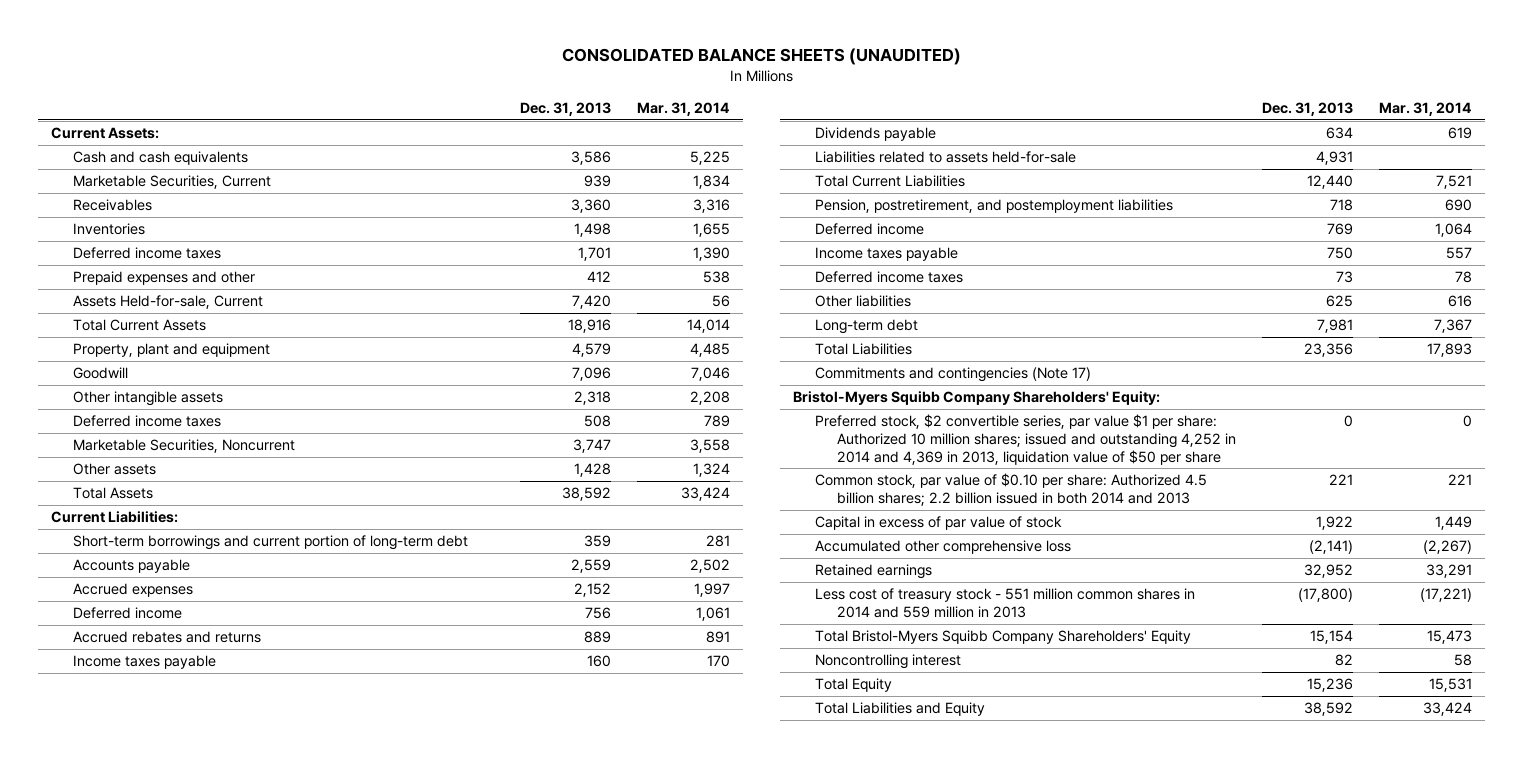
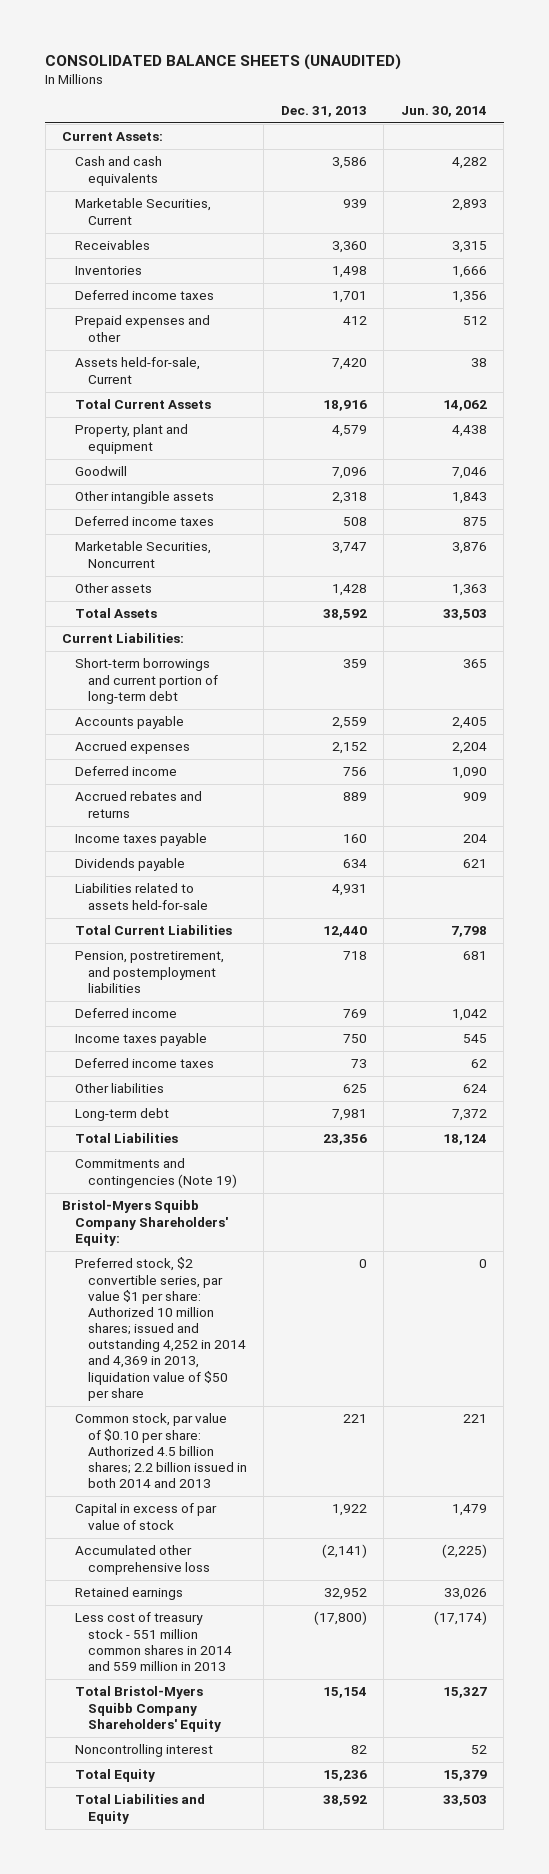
[637,101,731,116] Mar. 31, 2014 -> none
none -> [400,105,487,117] Jun. 30, 2014
[73,295,264,310] Assets Held-for-sale, Current -> [75,357,201,384] Assets held-for-sale, Current
[815,367,1092,383] Commitments and contingencies (Note 17) -> [75,1158,237,1188] Commitments and contingencies (Note 19)

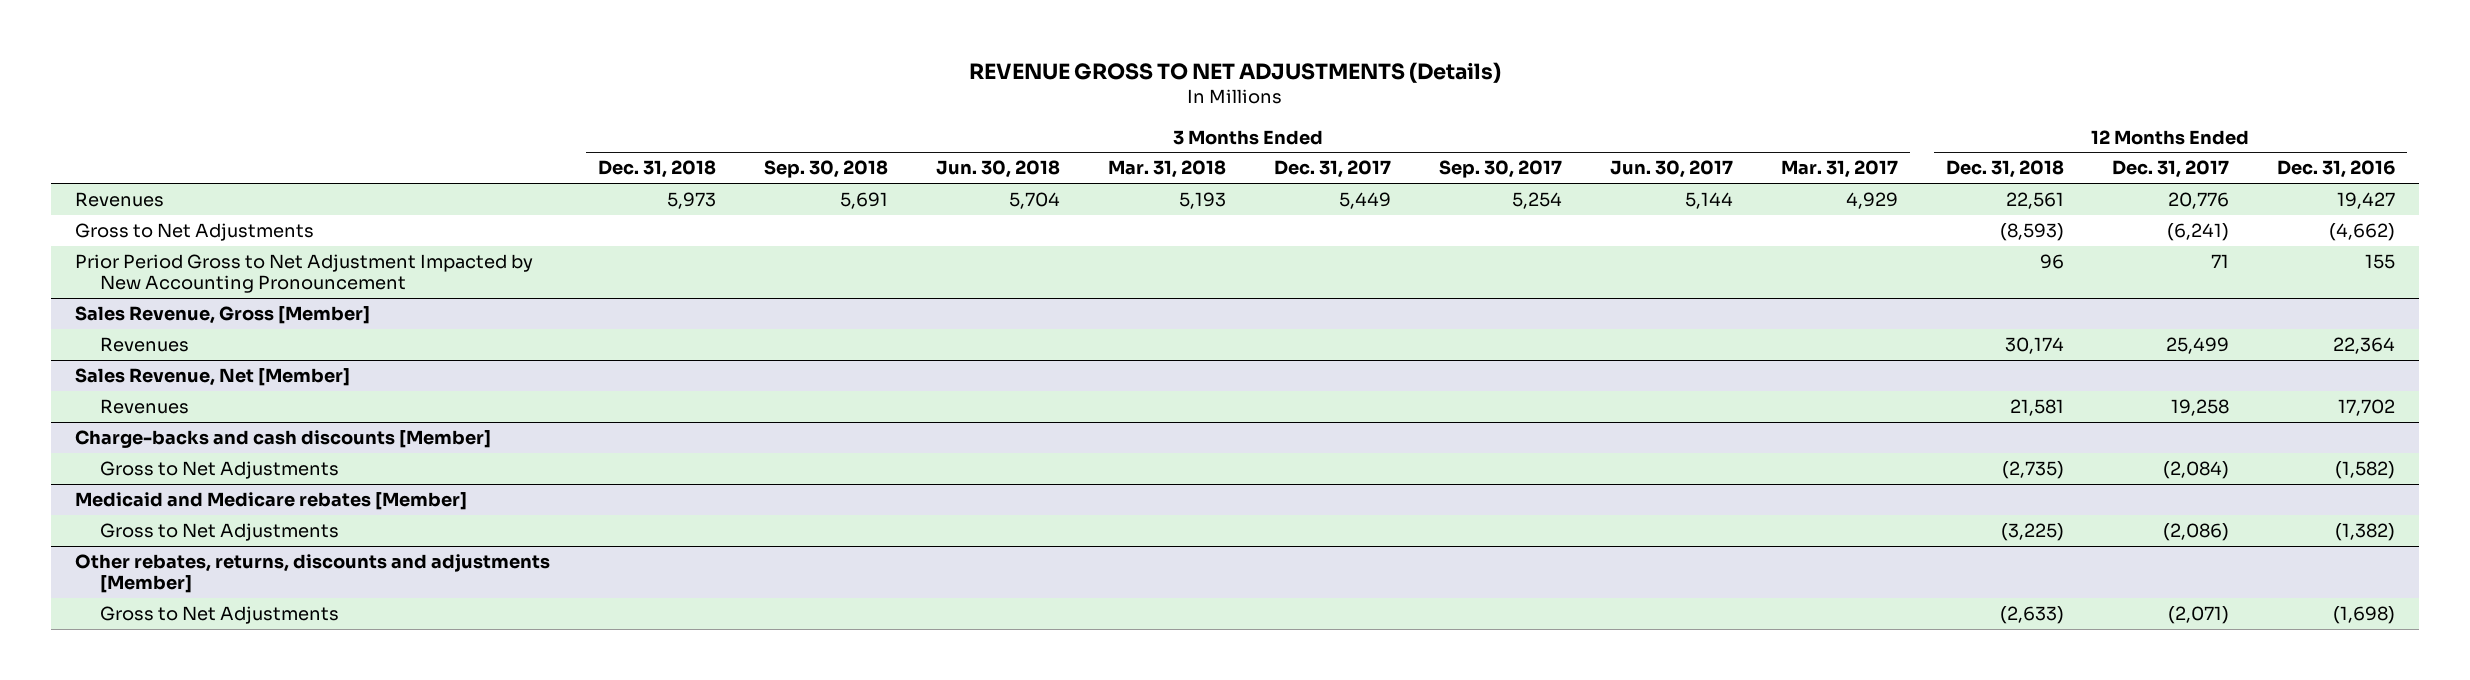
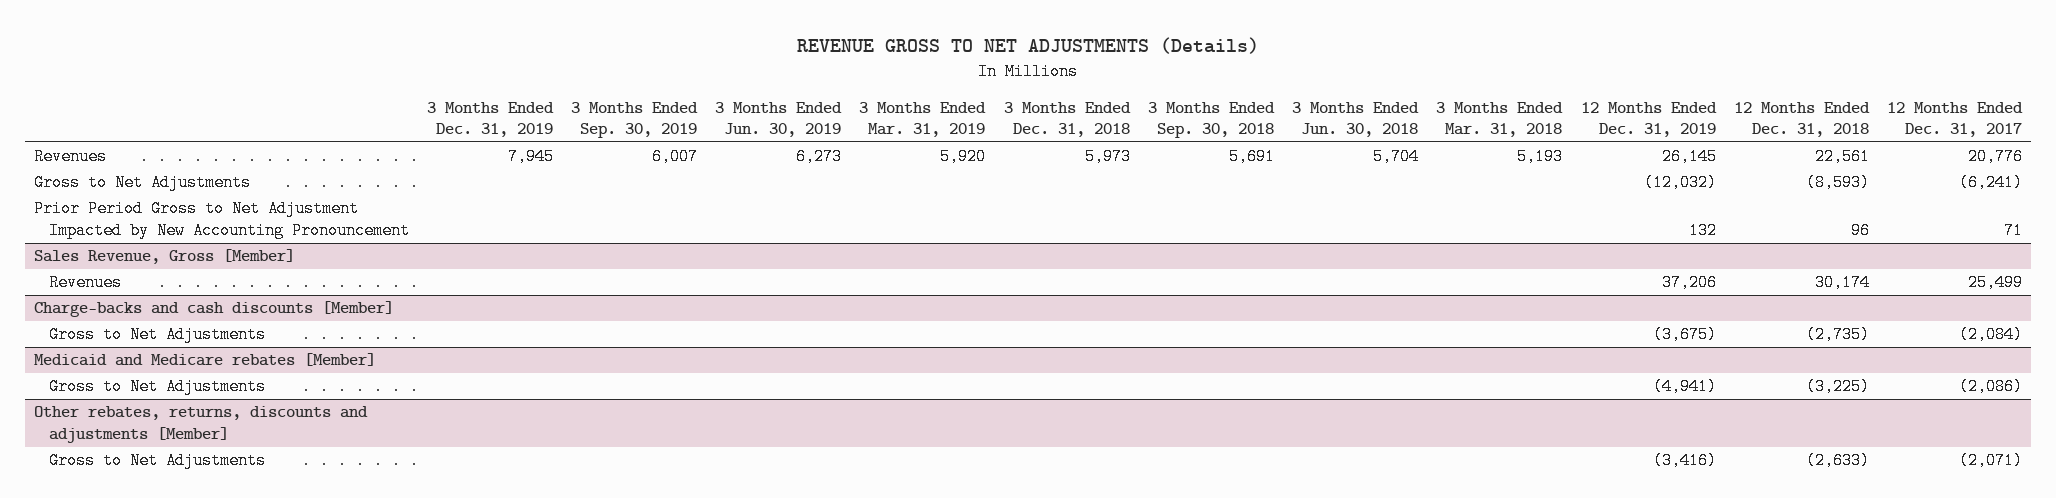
[1273,160,1391,179] Dec. 31, 2017 -> none
[1438,160,1562,179] Sep. 30, 2017 -> none
[1609,160,1733,179] Jun. 30, 2017 -> none
[1780,160,1898,179] Mar. 31, 2017 -> none
[2276,160,2395,179] Dec. 31, 2016 -> none
none -> [426,101,554,138] 3 Months Ended Dec. 31, 2019
none -> [570,101,698,139] 3 Months Ended Sep. 30, 2019
none -> [715,101,843,138] 3 Months Ended Jun. 30, 2019
none -> [859,101,987,138] 3 Months Ended Mar. 31, 2019
none -> [1580,101,1717,138] 12 Months Ended Dec. 31, 2019
[74,368,350,387] Sales Revenue, Net [Member] -> none
[100,399,190,415] Revenues -> none

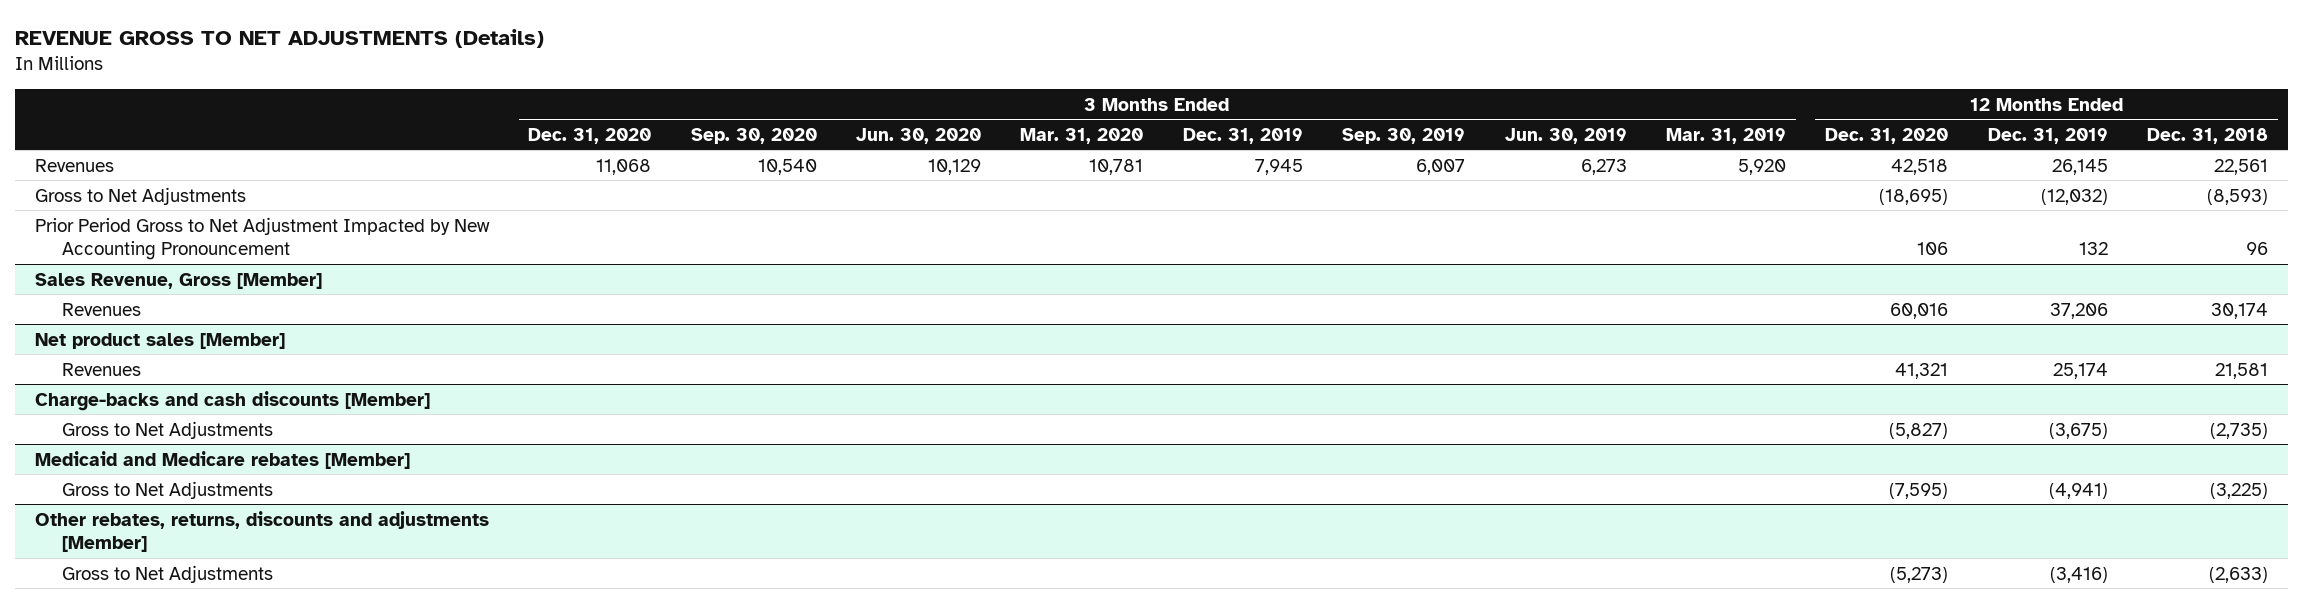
[1003,101,1131,138] 3 Months Ended Dec. 31, 2018 -> none
[1147,101,1275,139] 3 Months Ended Sep. 30, 2018 -> none
[1292,101,1420,138] 3 Months Ended Jun. 30, 2018 -> none
[1436,101,1564,138] 3 Months Ended Mar. 31, 2018 -> none
[1887,101,2024,138] 12 Months Ended Dec. 31, 2017 -> none
none -> [528,127,652,144] Dec. 31, 2020
none -> [690,127,817,144] Sep. 30, 2020
none -> [856,127,982,144] Jun. 30, 2020
none -> [1020,127,1144,144] Mar. 31, 2020
none -> [1825,127,1949,144] Dec. 31, 2020
none -> [35,332,286,349] Net product sales [Member]
none -> [61,362,141,376] Revenues

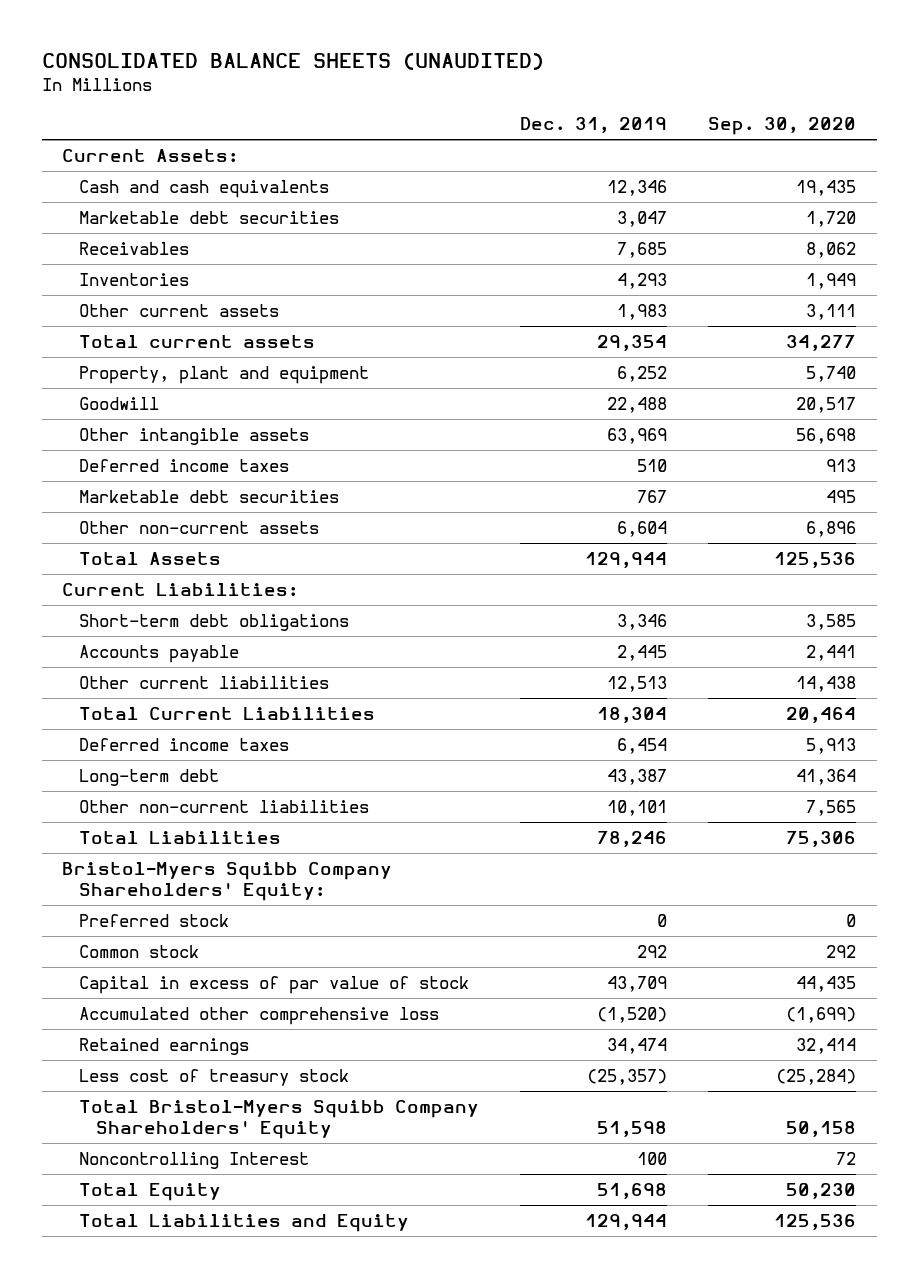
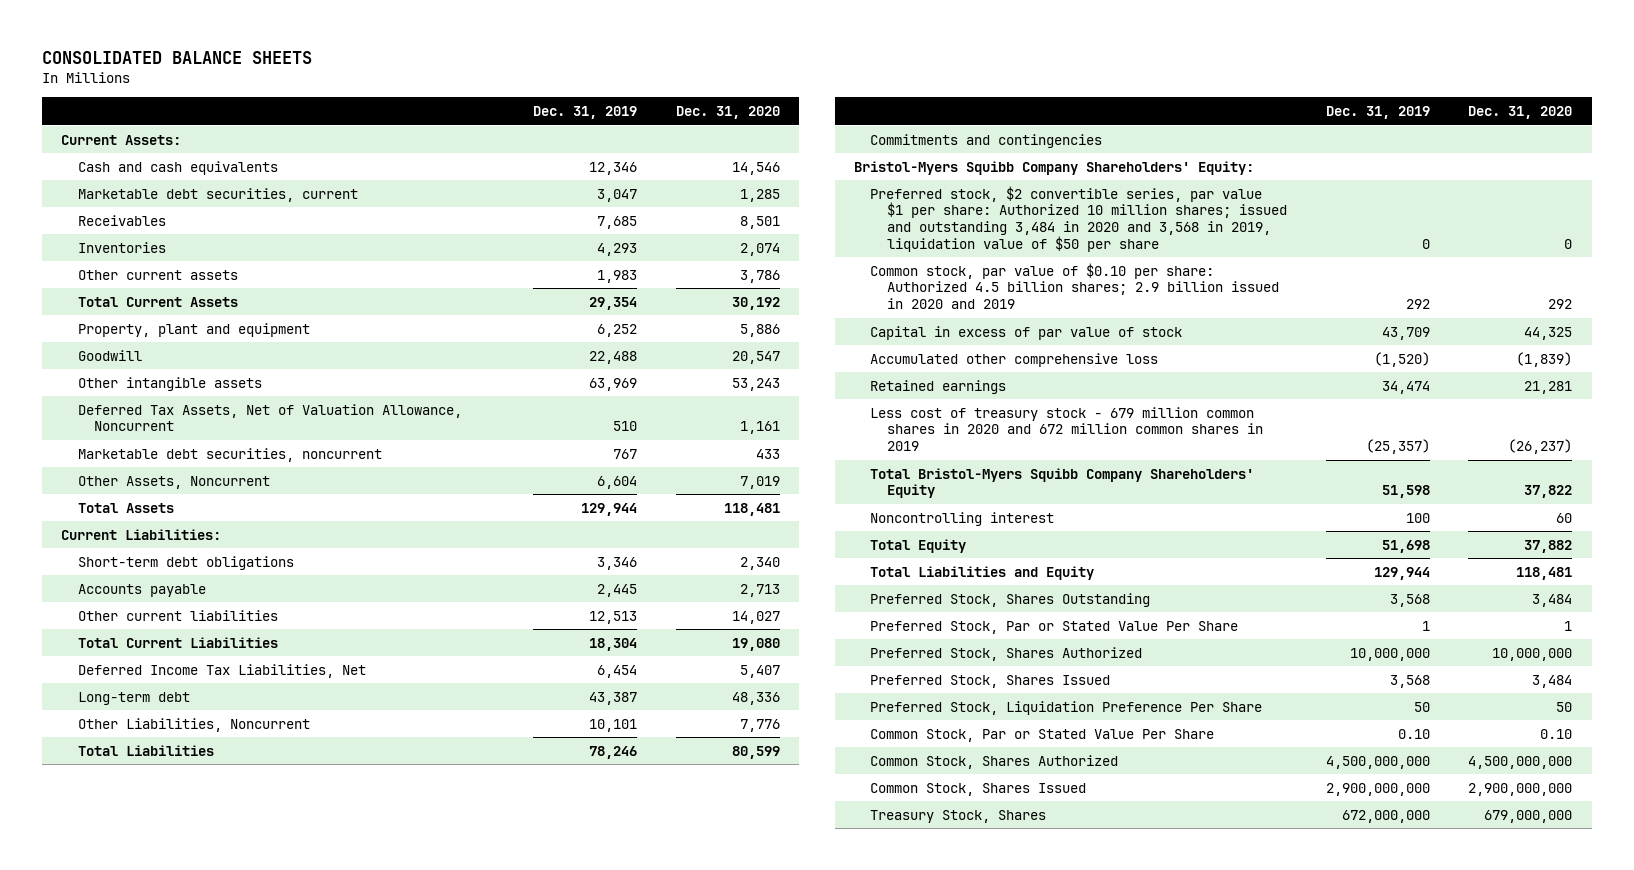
[41,53,544,71] CONSOLIDATED BALANCE SHEETS (UNAUDITED) -> [42,51,313,65] CONSOLIDATED BALANCE SHEETS
[708,117,857,136] Sep. 30, 2020 -> none
none -> [675,106,780,120] Dec. 31, 2020
[79,210,340,224] Marketable debt securities -> [77,187,358,202] Marketable debt securities, current
[79,334,316,348] Total current assets -> [77,296,238,307] Total Current Assets
[79,458,290,472] Deferred income taxes -> [77,403,462,432] Deferred Tax Assets, Net of Valuation Allowance, Noncurrent
[79,489,340,503] Marketable debt securities -> [77,447,382,462] Marketable debt securities, noncurrent
[79,520,320,534] Other non-current assets -> [77,475,270,489] Other Assets, Noncurrent
[79,737,290,751] Deferred income taxes -> [77,663,366,678] Deferred Income Tax Liabilities, Net
[79,799,370,813] Other non-current liabilities -> [77,717,310,732] Other Liabilities, Noncurrent
none -> [870,133,1103,148] Commitments and contingencies
[79,913,230,927] Preferred stock -> [870,185,1287,252] Preferred stock, $2 convertible series, par value $1 per share: Authorized 10 million shares; issued and outstanding 3,484 in 2020 and 3,568 in 2019, liquidation value of $50 per share
[79,944,200,958] Common stock -> [870,262,1279,310] Common stock, par value of $0.10 per share: Authorized 4.5 billion shares; 2.9 billion issued in 2020 and 2019
[79,1068,350,1086] Less cost of treasury stock -> [870,406,1263,452] Less cost of treasury stock - 679 million common shares in 2020 and 672 million common shares in 2019
[79,1151,310,1169] Noncontrolling Interest -> [870,511,1055,526] Noncontrolling interest
none -> [870,592,1151,607] Preferred Stock, Shares Outstanding
none -> [870,620,1239,634] Preferred Stock, Par or Stated Value Per Share
none -> [870,646,1143,661] Preferred Stock, Shares Authorized
none -> [870,674,1111,688] Preferred Stock, Shares Issued
none -> [870,700,1263,715] Preferred Stock, Liquidation Preference Per Share
none -> [870,728,1215,742] Common Stock, Par or Stated Value Per Share
none -> [870,754,1119,769] Common Stock, Shares Authorized
none -> [870,782,1087,796] Common Stock, Shares Issued
none -> [870,809,1047,823] Treasury Stock, Shares

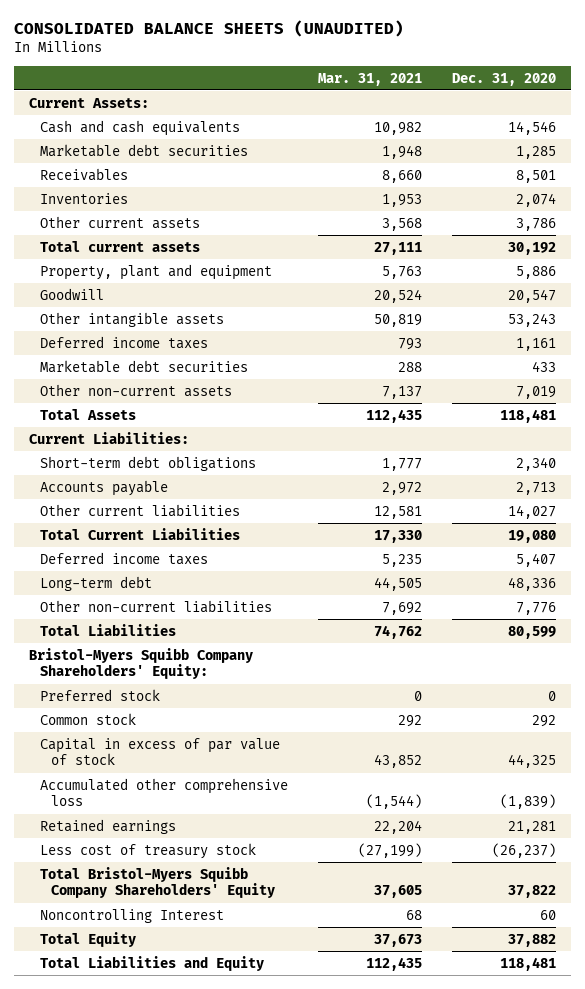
[42,51,313,65] CONSOLIDATED BALANCE SHEETS -> [13,20,404,38] CONSOLIDATED BALANCE SHEETS (UNAUDITED)
[533,106,638,120] Dec. 31, 2019 -> none
none -> [317,72,422,86] Mar. 31, 2021
[77,187,358,202] Marketable debt securities, current -> [39,143,248,157] Marketable debt securities
[77,296,238,307] Total Current Assets -> [39,240,200,252] Total current assets
[77,403,462,432] Deferred Tax Assets, Net of Valuation Allowance, Noncurrent -> [39,335,208,349] Deferred income taxes
[77,447,382,462] Marketable debt securities, noncurrent -> [39,359,248,373] Marketable debt securities
[77,475,270,489] Other Assets, Noncurrent -> [39,383,232,397] Other non-current assets
[77,663,366,678] Deferred Income Tax Liabilities, Net -> [39,551,208,565] Deferred income taxes
[77,717,310,732] Other Liabilities, Noncurrent -> [39,599,272,613] Other non-current liabilities
[870,133,1103,148] Commitments and contingencies -> none
[870,185,1287,252] Preferred stock, $2 convertible series, par value $1 per share: Authorized 10 million shares; issued and outstanding 3,484 in 2020 and 3,568 in 2019, liquidation value of $50 per share -> [39,688,160,701] Preferred stock
[870,262,1279,310] Common stock, par value of $0.10 per share: Authorized 4.5 billion shares; 2.9 billion issued in 2020 and 2019 -> [39,712,136,725] Common stock
[870,406,1263,452] Less cost of treasury stock - 679 million common shares in 2020 and 672 million common shares in 2019 -> [39,842,256,859] Less cost of treasury stock
[870,511,1055,526] Noncontrolling interest -> [39,908,224,923] Noncontrolling Interest
[870,592,1151,607] Preferred Stock, Shares Outstanding -> none
[870,620,1239,634] Preferred Stock, Par or Stated Value Per Share -> none
[870,646,1143,661] Preferred Stock, Shares Authorized -> none
[870,674,1111,688] Preferred Stock, Shares Issued -> none
[870,700,1263,715] Preferred Stock, Liquidation Preference Per Share -> none
[870,728,1215,742] Common Stock, Par or Stated Value Per Share -> none
[870,754,1119,769] Common Stock, Shares Authorized -> none
[870,782,1087,796] Common Stock, Shares Issued -> none
[870,809,1047,823] Treasury Stock, Shares -> none

